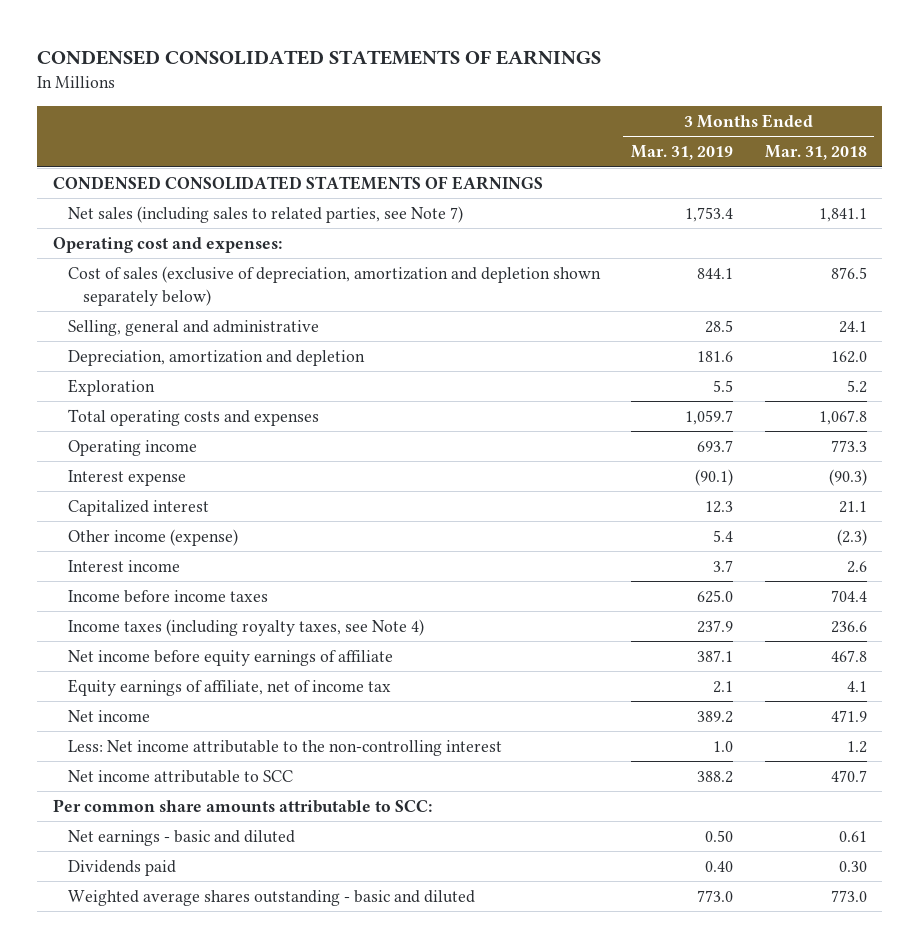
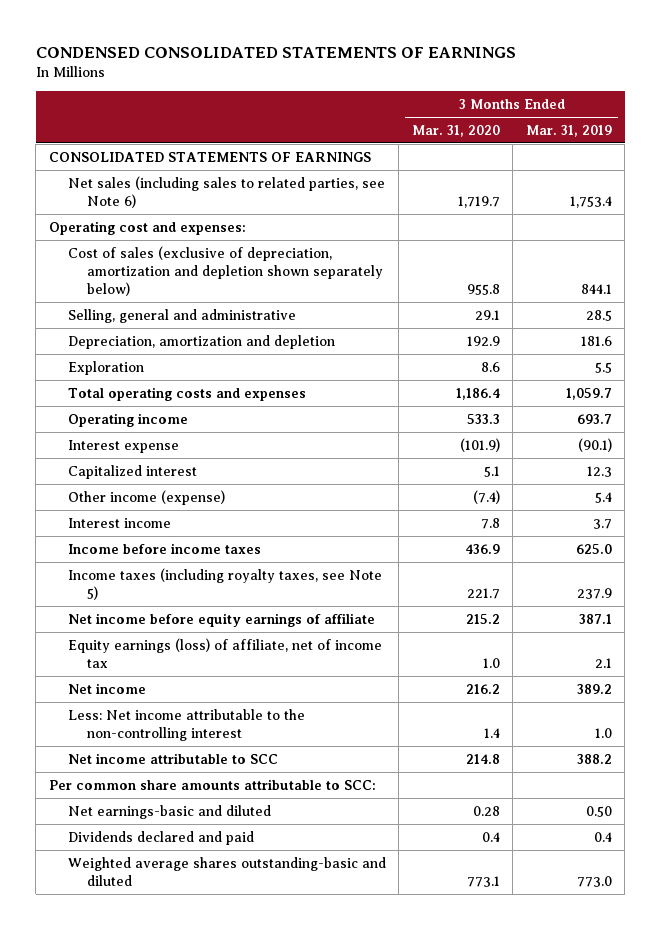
[764,145,867,161] Mar. 31, 2018 -> none
none -> [411,124,500,137] Mar. 31, 2020
[52,175,543,190] CONDENSED CONSOLIDATED STATEMENTS OF EARNINGS -> [48,151,371,162] CONSOLIDATED STATEMENTS OF EARNINGS
[67,205,463,223] Net sales (including sales to related parties, see Note 7) -> [67,175,385,209] Net sales (including sales to related parties, see Note 6)
[67,618,424,636] Income taxes (including royalty taxes, see Note 4) -> [67,567,382,601] Income taxes (including royalty taxes, see Note 5)
[67,678,391,696] Equity earnings of affiliate, net of income tax -> [67,637,382,669] Equity earnings (loss) of affiliate, net of income tax
[67,829,295,846] Net earnings - basic and diluted -> [67,804,271,819] Net earnings-basic and diluted
[67,859,176,876] Dividends paid -> [67,830,254,845] Dividends declared and paid
[705,860,734,872] 0.40 -> [593,831,612,842] 0.4
[67,889,475,906] Weighted average shares outstanding - basic and diluted -> [67,856,386,887] Weighted average shares outstanding-basic and diluted

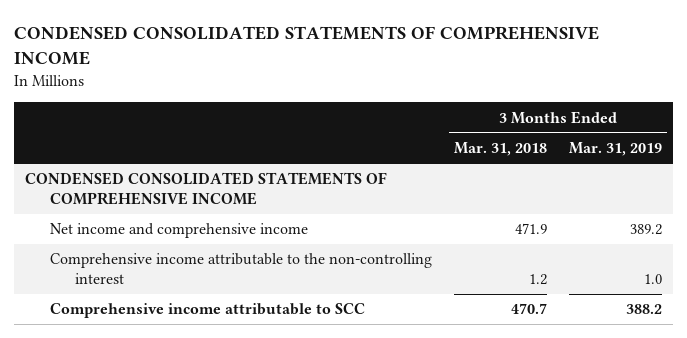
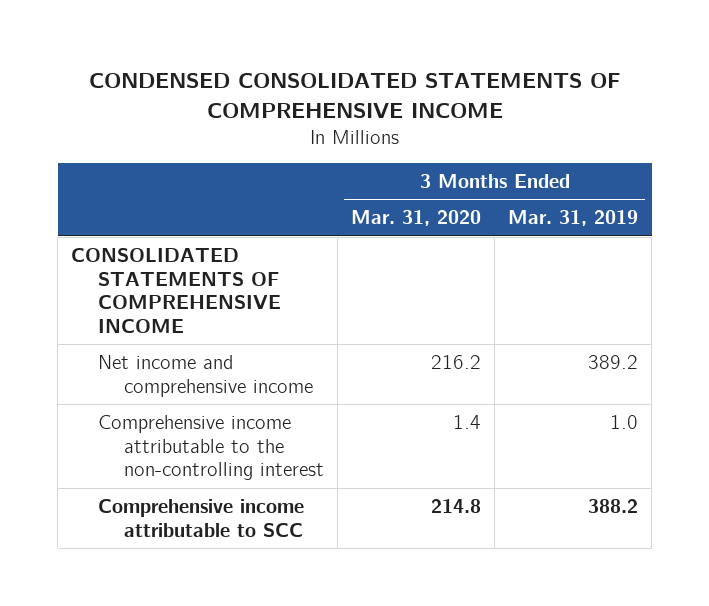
[454,142,548,157] Mar. 31, 2018 -> none
none -> [351,210,482,227] Mar. 31, 2020
[25,172,388,206] CONDENSED CONSOLIDATED STATEMENTS OF COMPREHENSIVE INCOME -> [71,247,281,334] CONSOLIDATED STATEMENTS OF COMPREHENSIVE INCOME

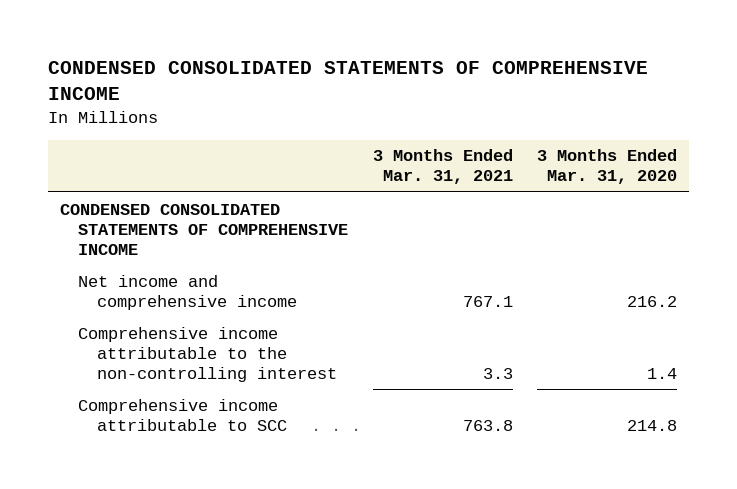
[508,210,639,227] Mar. 31, 2019 -> none
none -> [372,149,513,185] 3 Months Ended Mar. 31, 2021
[71,247,281,334] CONSOLIDATED STATEMENTS OF COMPREHENSIVE INCOME -> [60,203,349,255] CONDENSED CONSOLIDATED STATEMENTS OF COMPREHENSIVE INCOME

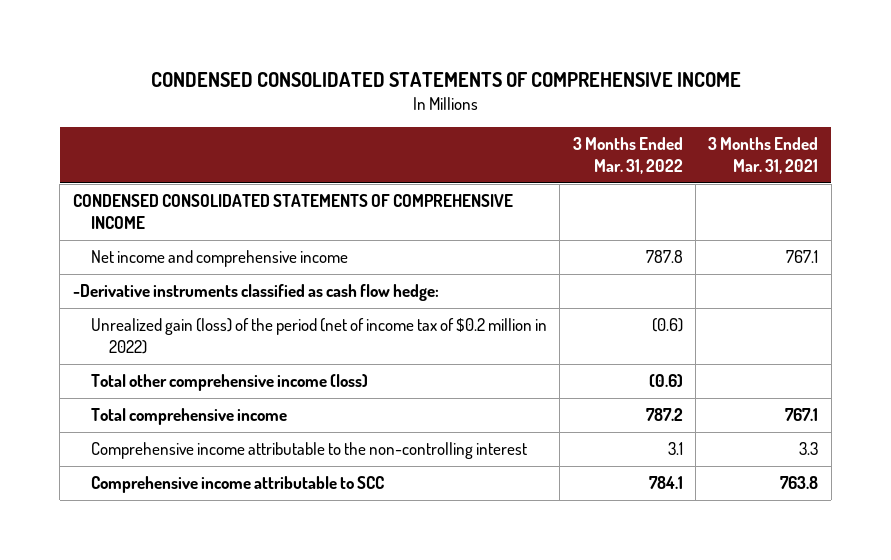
[536,149,677,185] 3 Months Ended Mar. 31, 2020 -> none
none -> [572,137,683,175] 3 Months Ended Mar. 31, 2022
none -> [72,284,439,302] -Derivative instruments classified as cash flow hedge:
none -> [90,318,547,355] Unrealized gain (loss) of the period (net of income tax of $0.2 million in 2022)
none -> [90,374,368,392] Total other comprehensive income (loss)
none -> [90,408,287,426] Total comprehensive income

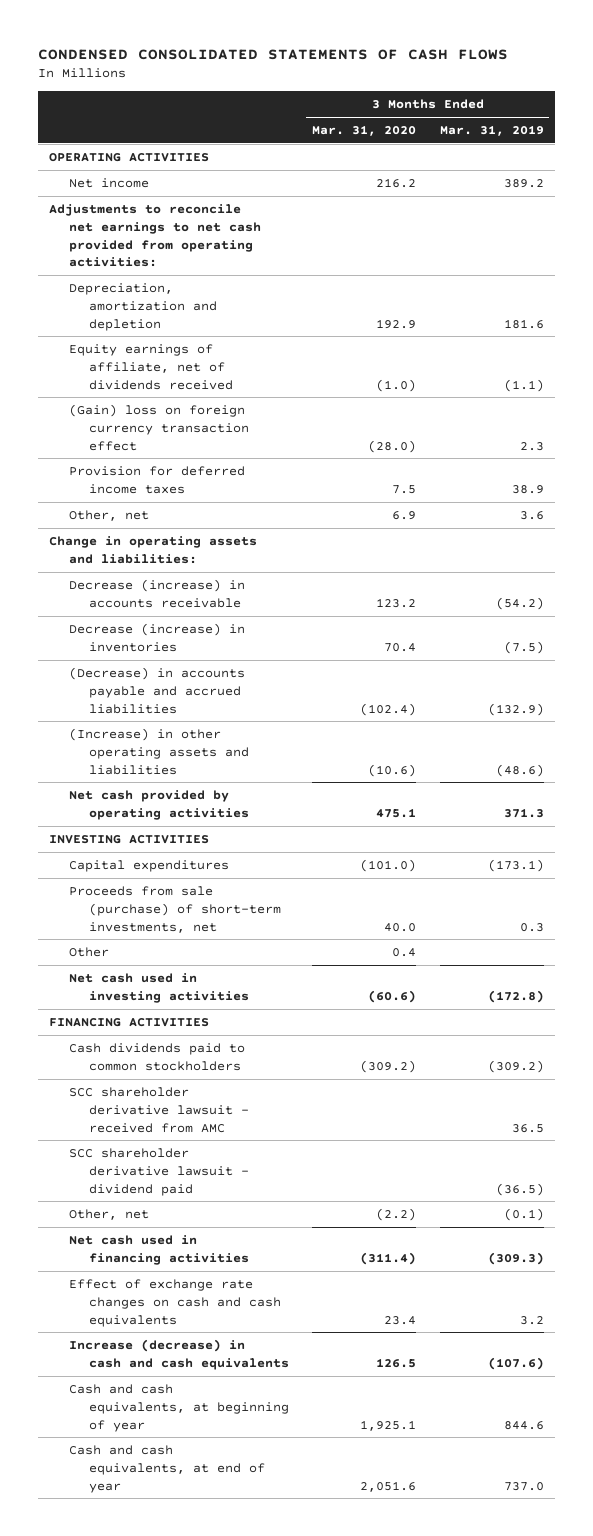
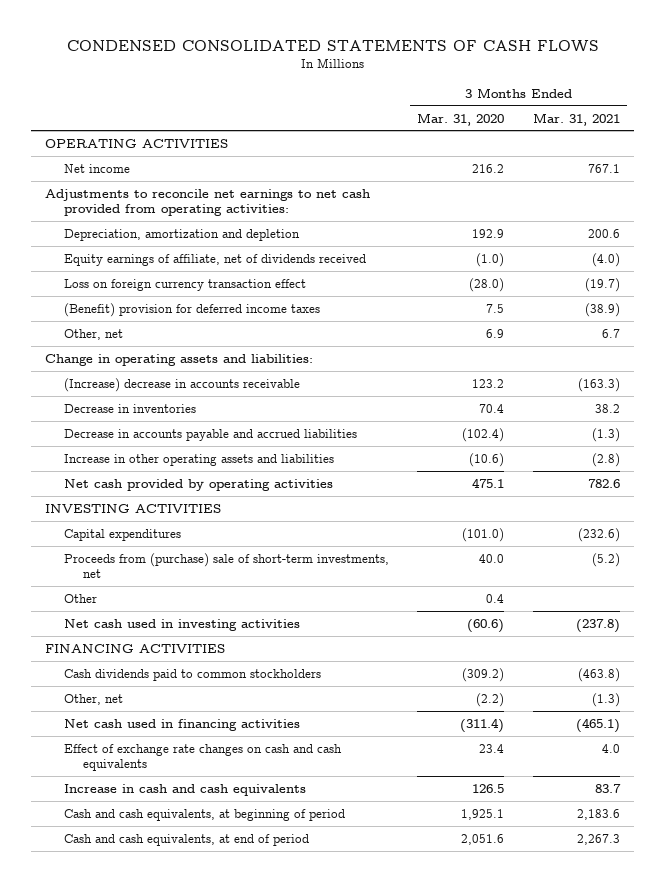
[439,124,544,136] Mar. 31, 2019 -> none
none -> [532,112,620,126] Mar. 31, 2021
[68,403,249,451] (Gain) loss on foreign currency transaction effect -> [64,278,307,291] Loss on foreign currency transaction effect
[68,465,245,494] Provision for deferred income taxes -> [64,302,321,317] (Benefit) provision for deferred income taxes
[68,578,245,608] Decrease (increase) in accounts receivable -> [64,377,301,392] (Increase) decrease in accounts receivable
[68,622,245,652] Decrease (increase) in inventories -> [64,403,197,413] Decrease in inventories
[68,666,245,714] (Decrease) in accounts payable and accrued liabilities -> [64,428,358,441] Decrease in accounts payable and accrued liabilities
[68,727,249,775] (Increase) in other operating assets and liabilities -> [64,453,335,466] Increase in other operating assets and liabilities
[68,885,281,933] Proceeds from sale (purchase) of short-term investments, net -> [64,552,390,578] Proceeds from (purchase) sale of short-term investments, net
[68,1086,249,1133] SCC shareholder derivative lawsuit - received from AMC -> none
[68,1147,249,1196] SCC shareholder derivative lawsuit - dividend paid -> none
[68,1338,289,1370] Increase (decrease) in cash and cash equivalents -> [64,783,307,796] Increase in cash and cash equivalents
[68,1383,289,1432] Cash and cash equivalents, at beginning of year -> [64,808,346,821] Cash and cash equivalents, at beginning of period
[68,1444,265,1493] Cash and cash equivalents, at end of year -> [64,833,310,846] Cash and cash equivalents, at end of period

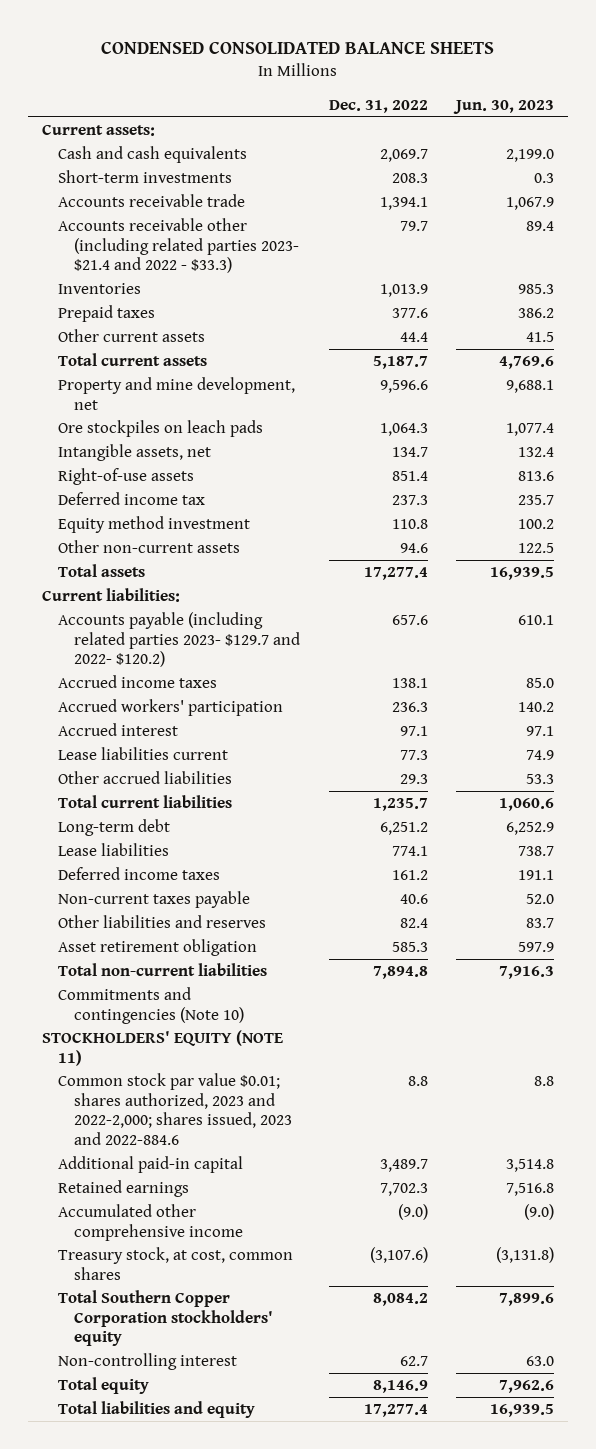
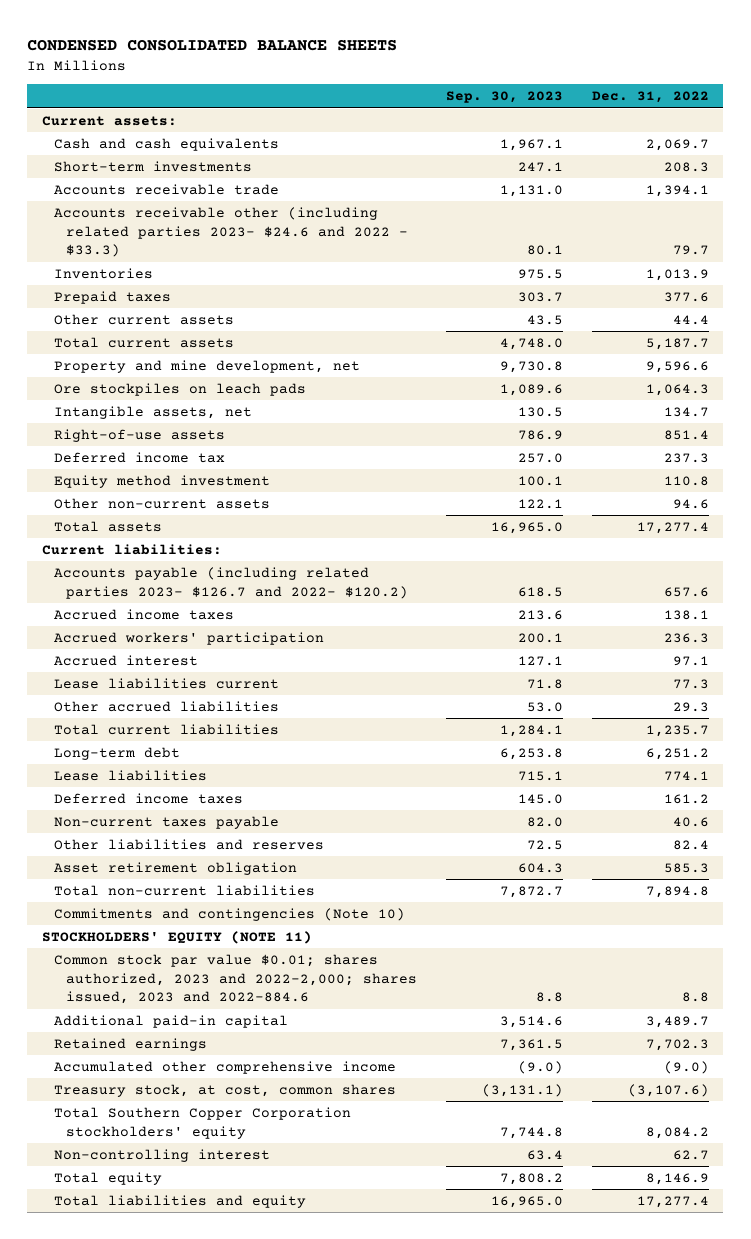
[452,99,554,114] Jun. 30, 2023 -> none
none -> [445,91,563,104] Sep. 30, 2023
[58,218,300,274] Accounts receivable other (including related parties 2023- $21.4 and 2022 - $33.3) -> [53,206,408,258] Accounts receivable other (including related parties 2023- $24.6 and 2022 - $33.3)
[58,612,301,668] Accounts payable (including related parties 2023- $129.7 and 2022- $120.2) -> [53,566,408,599] Accounts payable (including related parties 2023- $126.7 and 2022- $120.2)

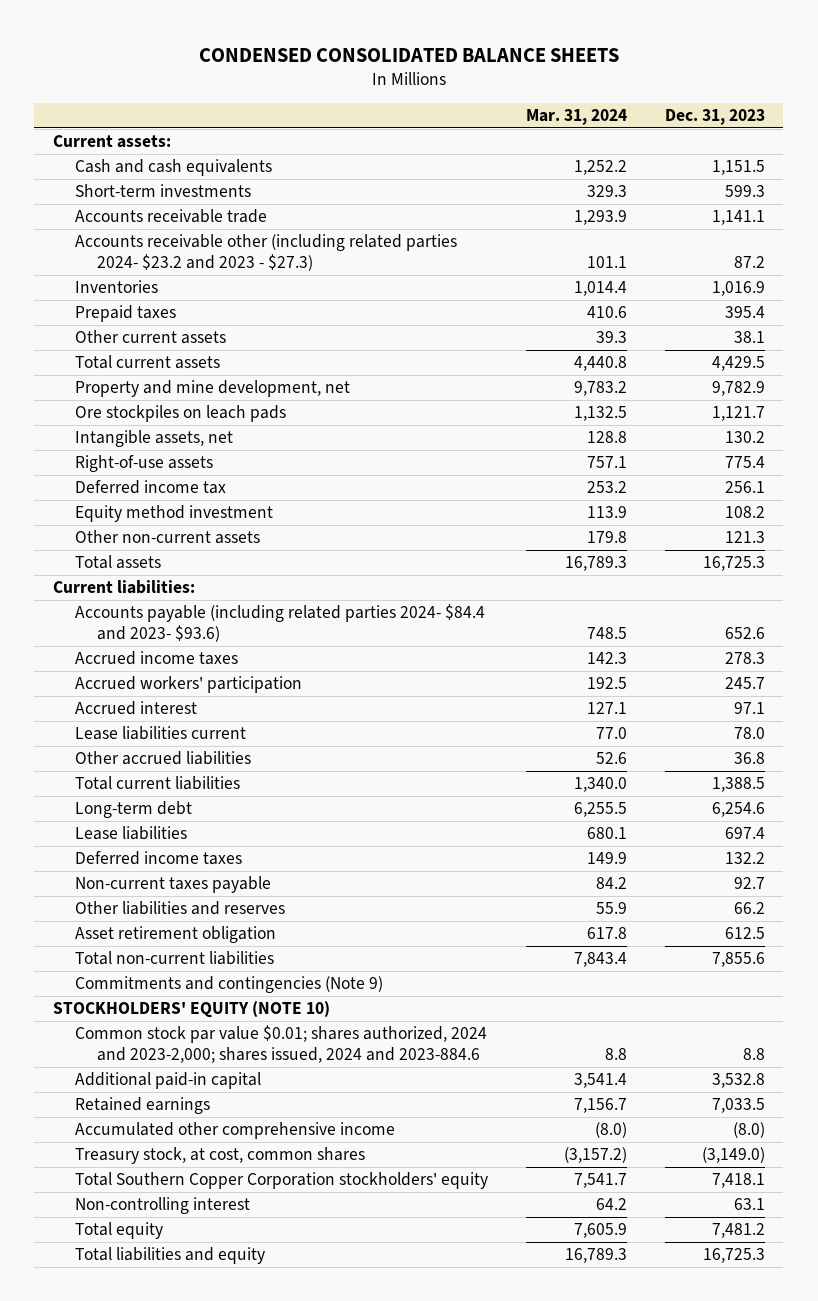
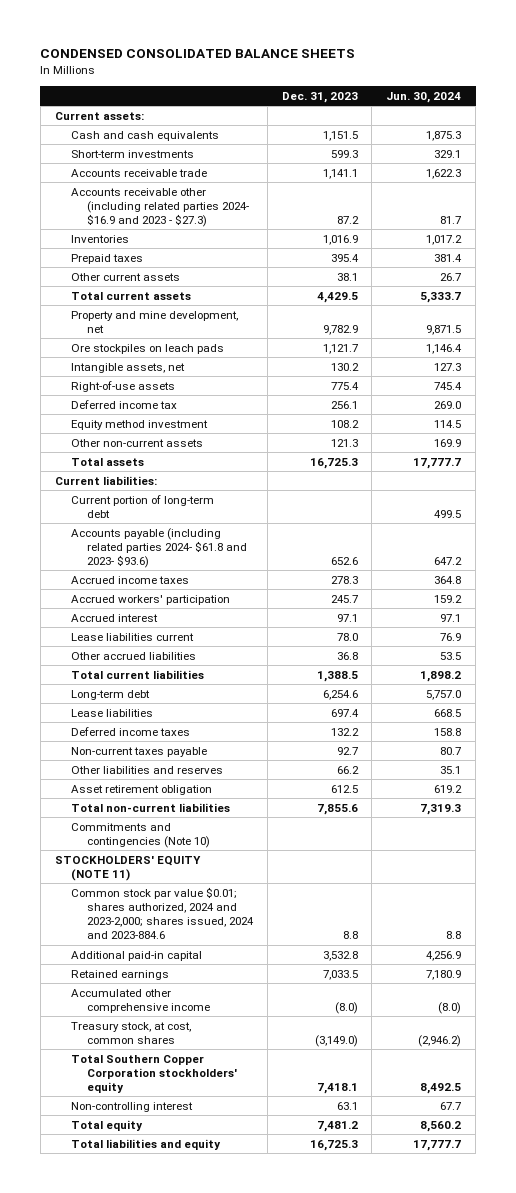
[525,109,627,126] Mar. 31, 2024 -> none
none -> [386,91,462,103] Jun. 30, 2024
[74,234,457,271] Accounts receivable other (including related parties 2024- $23.2 and 2023 - $27.3) -> [70,187,249,227] Accounts receivable other (including related parties 2024- $16.9 and 2023 - $27.3)
none -> [70,494,214,518] Current portion of long-term debt
[74,604,485,642] Accounts payable (including related parties 2024- $84.4 and 2023- $93.6) -> [70,527,247,568] Accounts payable (including related parties 2024- $61.8 and 2023- $93.6)
[74,976,383,994] Commitments and contingencies (Note 9) -> [70,822,210,848] Commitments and contingencies (Note 10)
[53,1001,331,1019] STOCKHOLDERS' EQUITY (NOTE 10) -> [54,855,201,881] STOCKHOLDERS' EQUITY (NOTE 11)

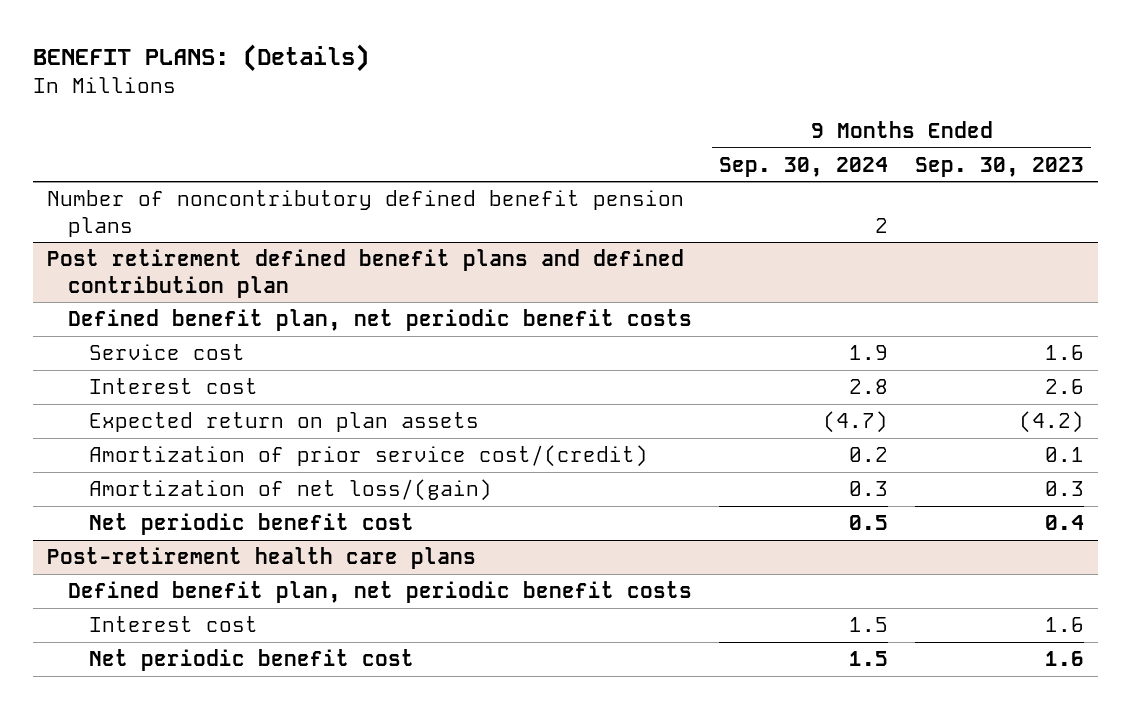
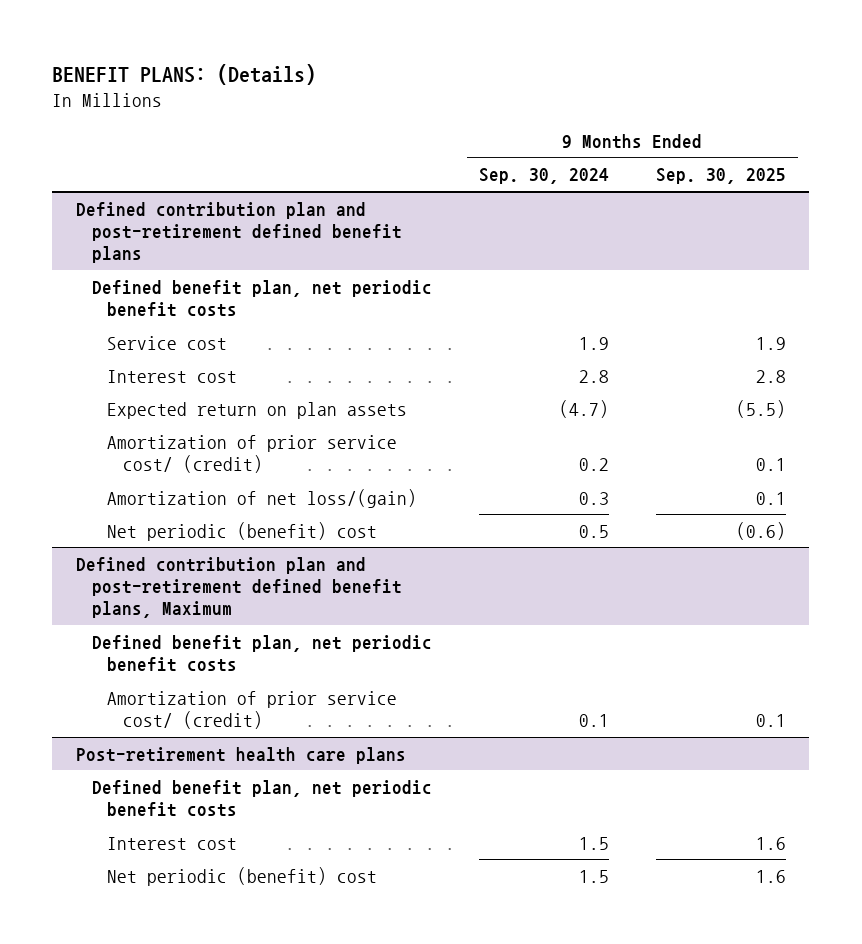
[915,156,1085,177] Sep. 30, 2023 -> none
none -> [655,168,786,185] Sep. 30, 2025
[46,190,684,237] Number of noncontributory defined benefit pension plans -> none
[46,249,684,298] Post retirement defined benefit plans and defined contribution plan -> [75,201,402,264] Defined contribution plan and post-retirement defined benefit plans
[88,445,648,468] Amortization of prior service cost/(credit) -> [107,434,398,473] Amortization of prior service cost/ (credit)
[88,513,414,536] Net periodic benefit cost -> [107,521,378,541] Net periodic (benefit) cost
none -> [75,556,402,619] Defined contribution plan and post-retirement defined benefit plans, Maximum
none -> [91,634,432,672] Defined benefit plan, net periodic benefit costs
none -> [107,690,398,729] Amortization of prior service cost/ (credit)
[88,649,414,672] Net periodic benefit cost -> [107,866,378,886] Net periodic (benefit) cost

